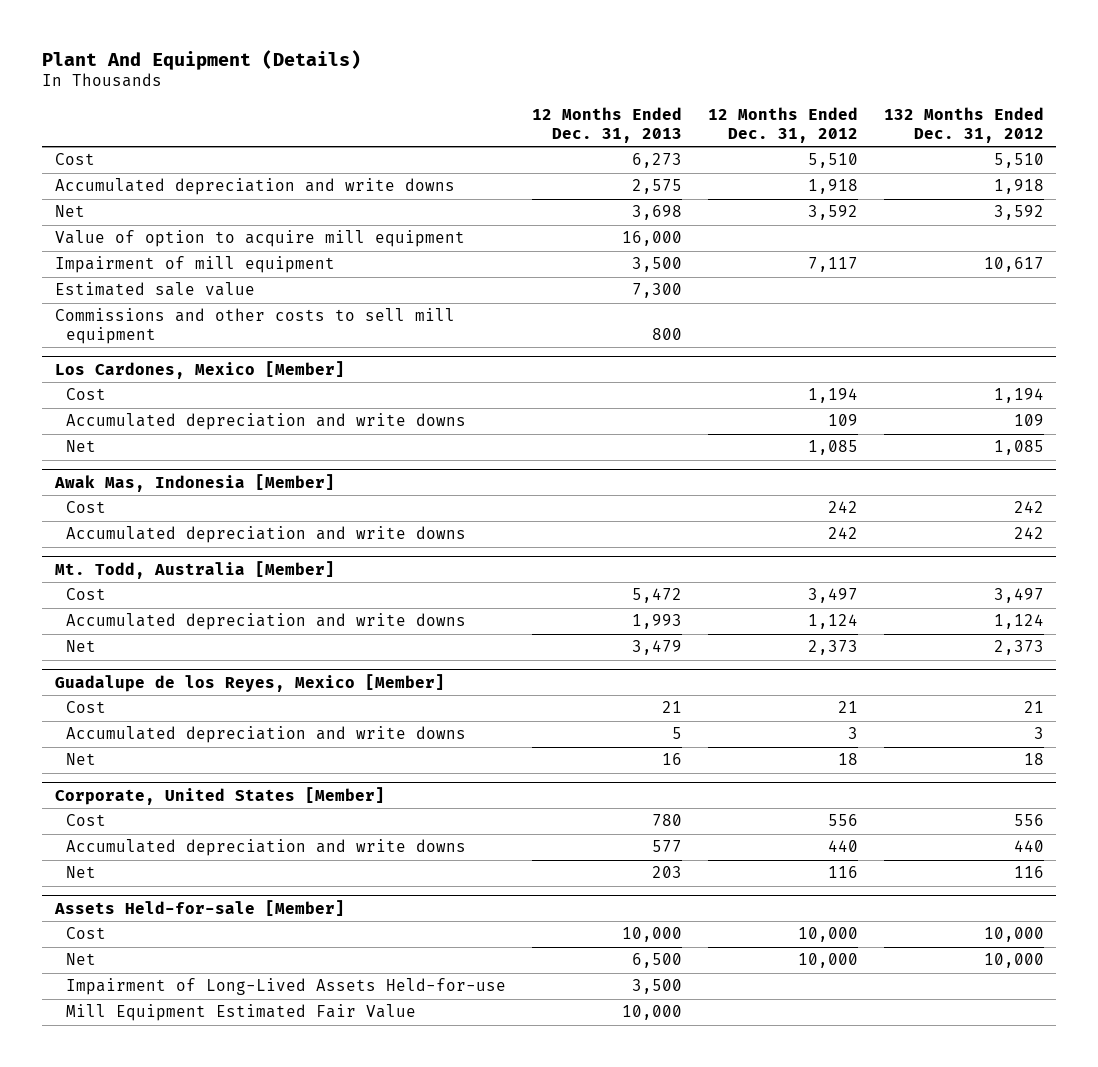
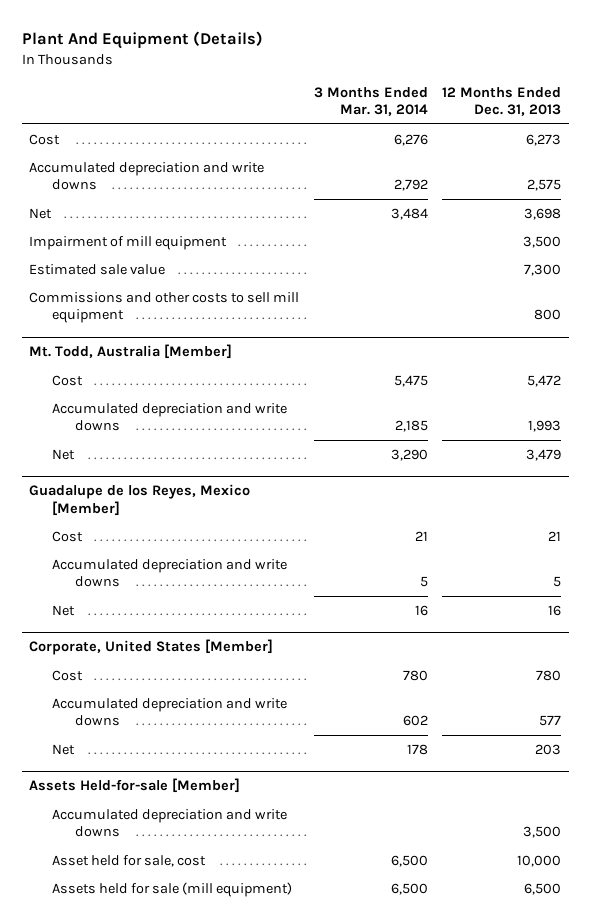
[707,107,858,143] 12 Months Ended Dec. 31, 2012 -> none
[883,107,1044,143] 132 Months Ended Dec. 31, 2012 -> none
none -> [313,86,428,117] 3 Months Ended Mar. 31, 2014
[54,230,465,248] Value of option to acquire mill equipment -> none
[54,360,345,379] Los Cardones, Mexico [Member] -> none
[65,388,106,401] Cost -> none
[65,413,466,431] Accumulated depreciation and write downs -> none
[65,440,96,453] Net -> none
[53,473,335,492] Awak Mas, Indonesia [Member] -> none
[65,501,106,514] Cost -> none
[65,526,466,544] Accumulated depreciation and write downs -> none
[65,927,106,940] Cost -> none
[65,953,96,966] Net -> none
[65,978,506,996] Impairment of Long-Lived Assets Held-for-use -> none
[65,1004,416,1022] Mill Equipment Estimated Fair Value -> none
none -> [52,808,288,837] Accumulated depreciation and write downs
none -> [52,854,207,867] Asset held for sale, cost
none -> [52,881,293,897] Assets held for sale (mill equipment)

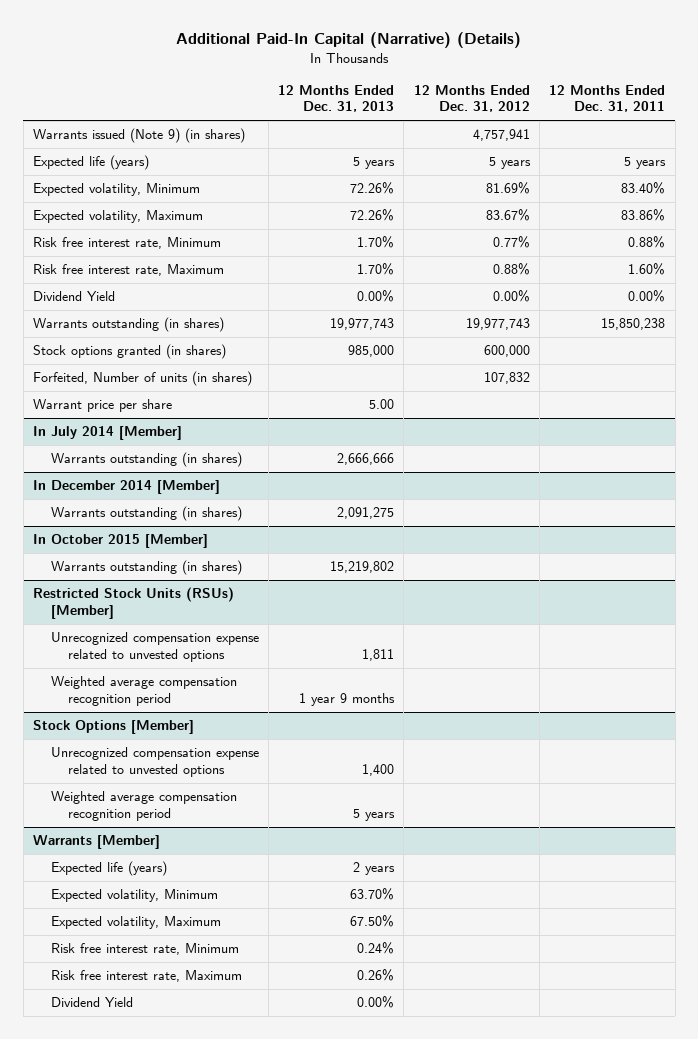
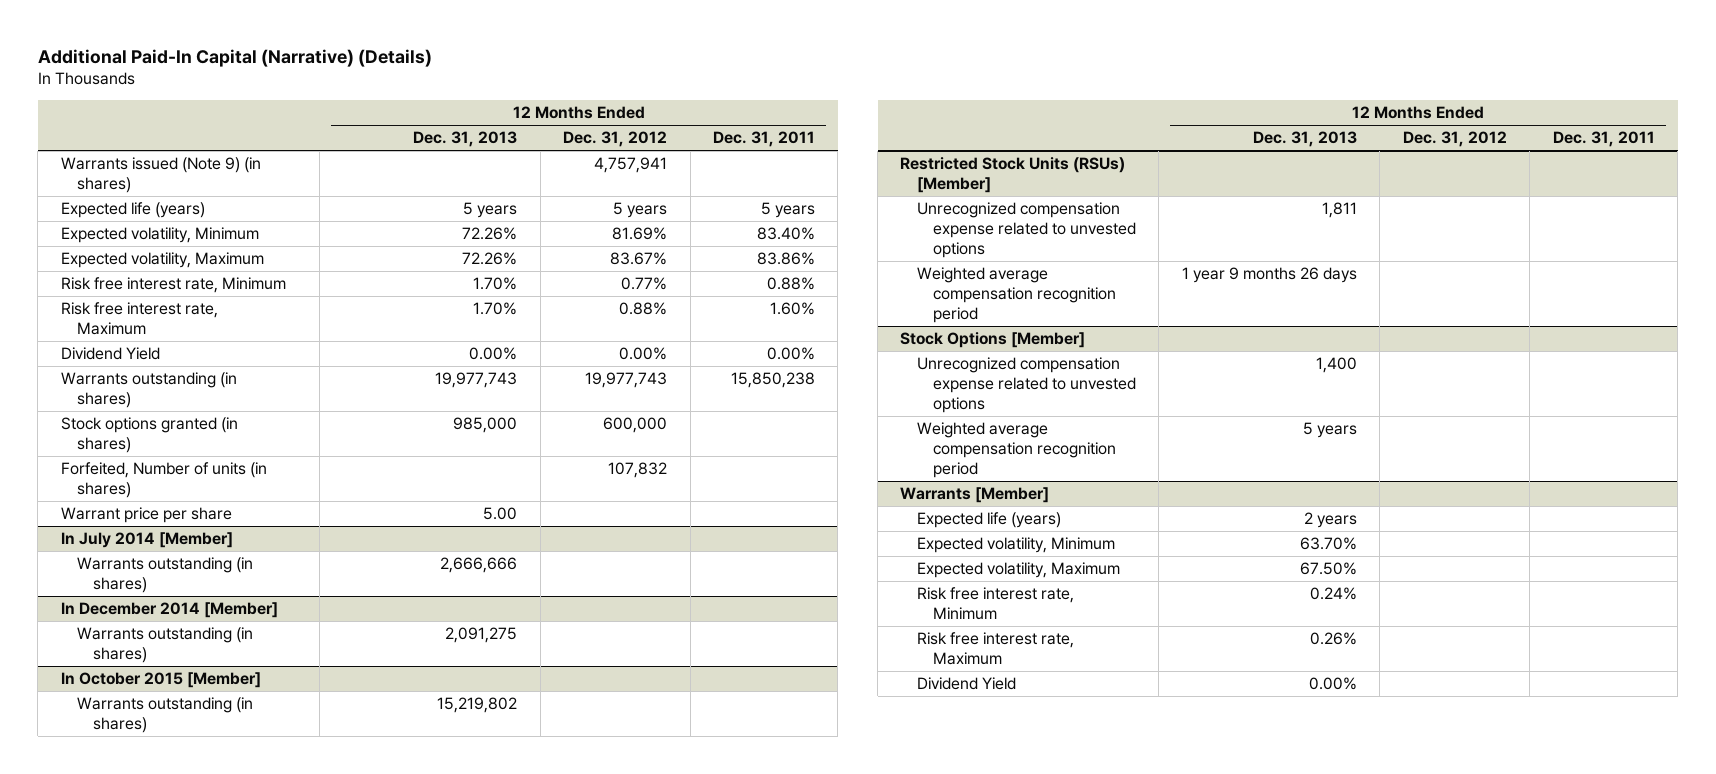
[299,692,396,706] 1 year 9 months -> [1181,267,1357,284] 1 year 9 months 26 days

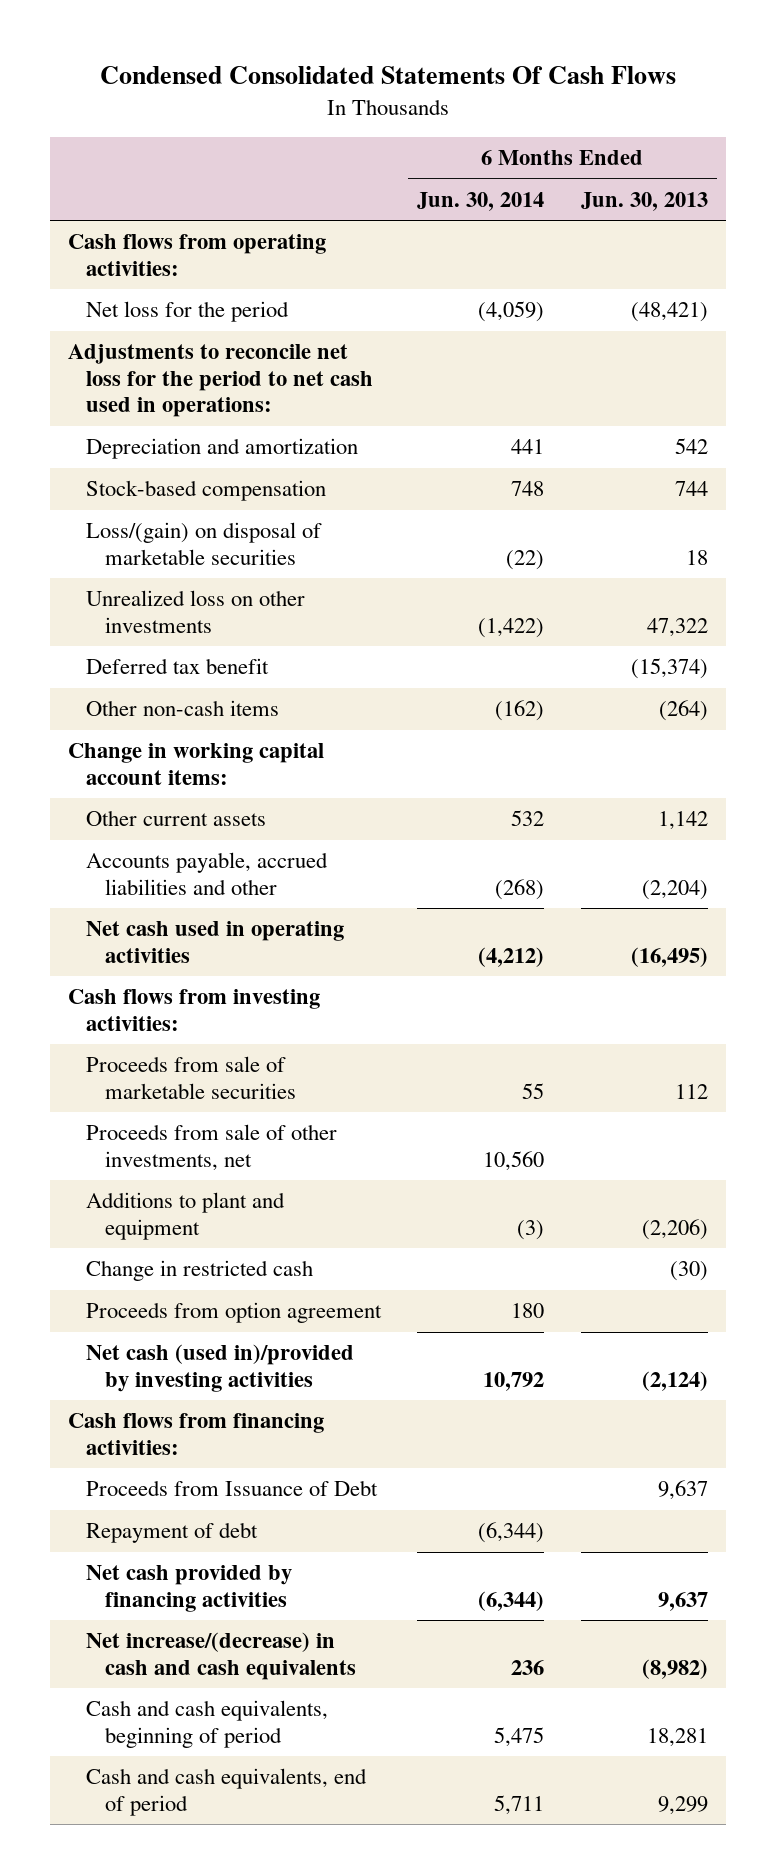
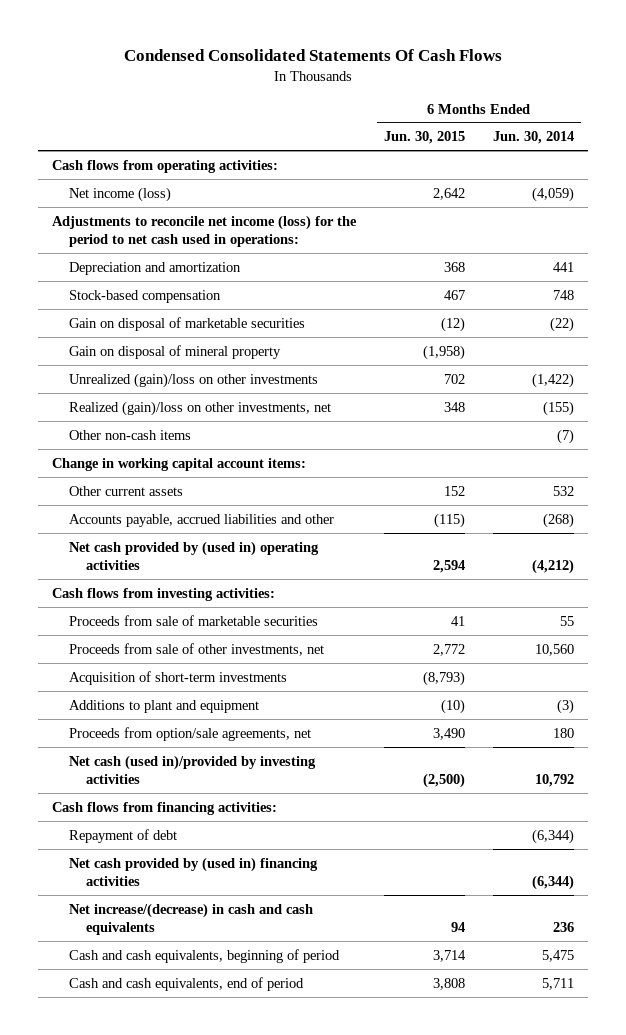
[580,192,708,212] Jun. 30, 2013 -> none
none -> [383,131,465,145] Jun. 30, 2015
[86,301,290,323] Net loss for the period -> [68,186,171,202] Net income (loss)
[67,344,374,418] Adjustments to reconcile net loss for the period to net cash used in operations: -> [51,214,357,247] Adjustments to reconcile net income (loss) for the period to net cash used in operations:
[86,658,270,675] Deferred tax benefit -> none
[86,522,323,565] Loss/(gain) on disposal of marketable securities -> [68,316,305,331] Gain on disposal of marketable securities
none -> [68,344,281,359] Gain on disposal of mineral property
[86,590,306,633] Unrealized loss on other investments -> [68,372,318,388] Unrealized (gain)/loss on other investments
none -> [68,400,331,416] Realized (gain)/loss on other investments, net
[495,700,545,722] (162) -> [556,428,574,444] (7)
[86,921,345,963] Net cash used in operating activities -> [68,540,319,570] Net cash provided by (used in) operating activities
none -> [68,670,287,685] Acquisition of short-term investments
[86,1260,314,1282] Change in restricted cash -> none
[86,1302,383,1324] Proceeds from option agreement -> [68,726,311,741] Proceeds from option/sale agreements, net
[86,1480,379,1497] Proceeds from Issuance of Debt -> none
[86,1565,293,1612] Net cash provided by financing activities -> [68,856,318,886] Net cash provided by (used in) financing activities

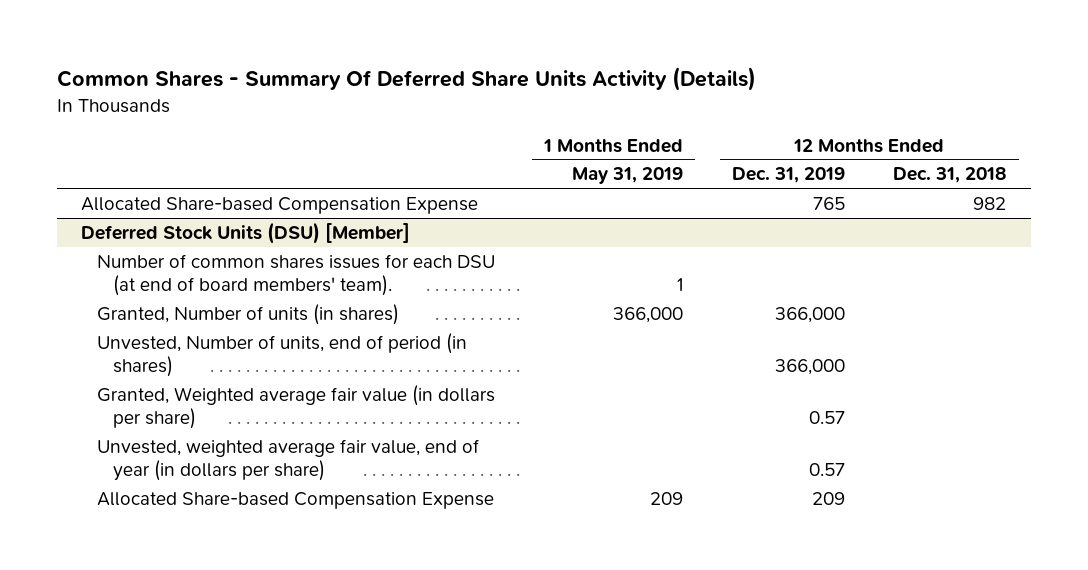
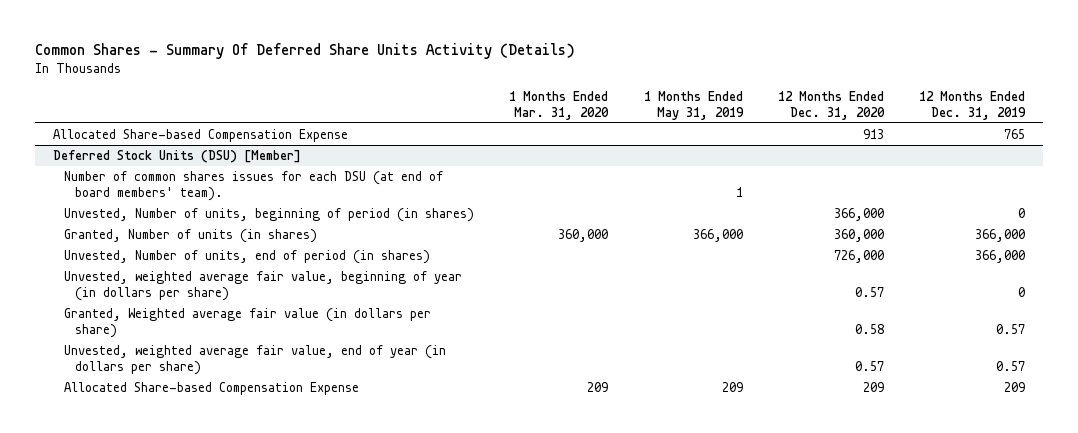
[893,167,1007,184] Dec. 31, 2018 -> none
none -> [509,90,610,120] 1 Months Ended Mar. 31, 2020
none -> [777,90,885,120] 12 Months Ended Dec. 31, 2020
none -> [63,207,474,222] Unvested, Number of units, beginning of period (in shares)
none -> [63,270,462,301] Unvested, weighted average fair value, beginning of year (in dollars per share)

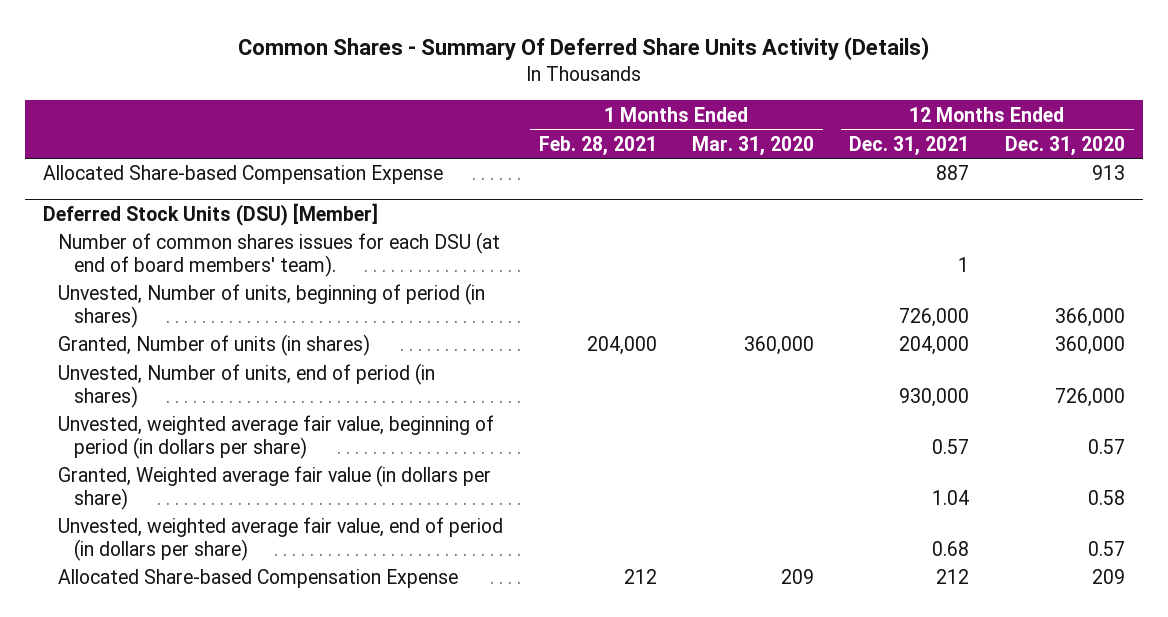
[643,90,744,120] 1 Months Ended May 31, 2019 -> none
[919,90,1027,120] 12 Months Ended Dec. 31, 2019 -> none
none -> [538,135,657,156] Feb. 28, 2021
none -> [849,135,970,156] Dec. 31, 2021
[63,270,462,301] Unvested, weighted average fair value, beginning of year (in dollars per share) -> [58,415,495,459] Unvested, weighted average fair value, beginning of period (in dollars per share)
[63,344,446,375] Unvested, weighted average fair value, end of year (in dollars per share) -> [58,517,504,561] Unvested, weighted average fair value, end of period (in dollars per share)

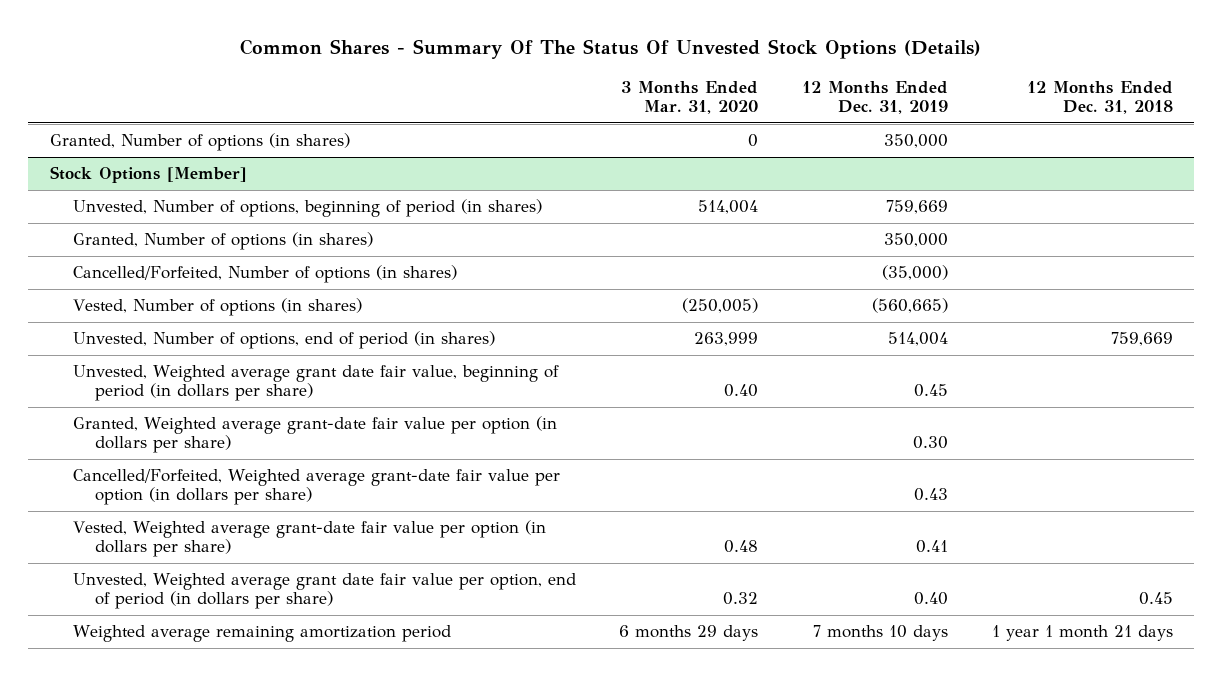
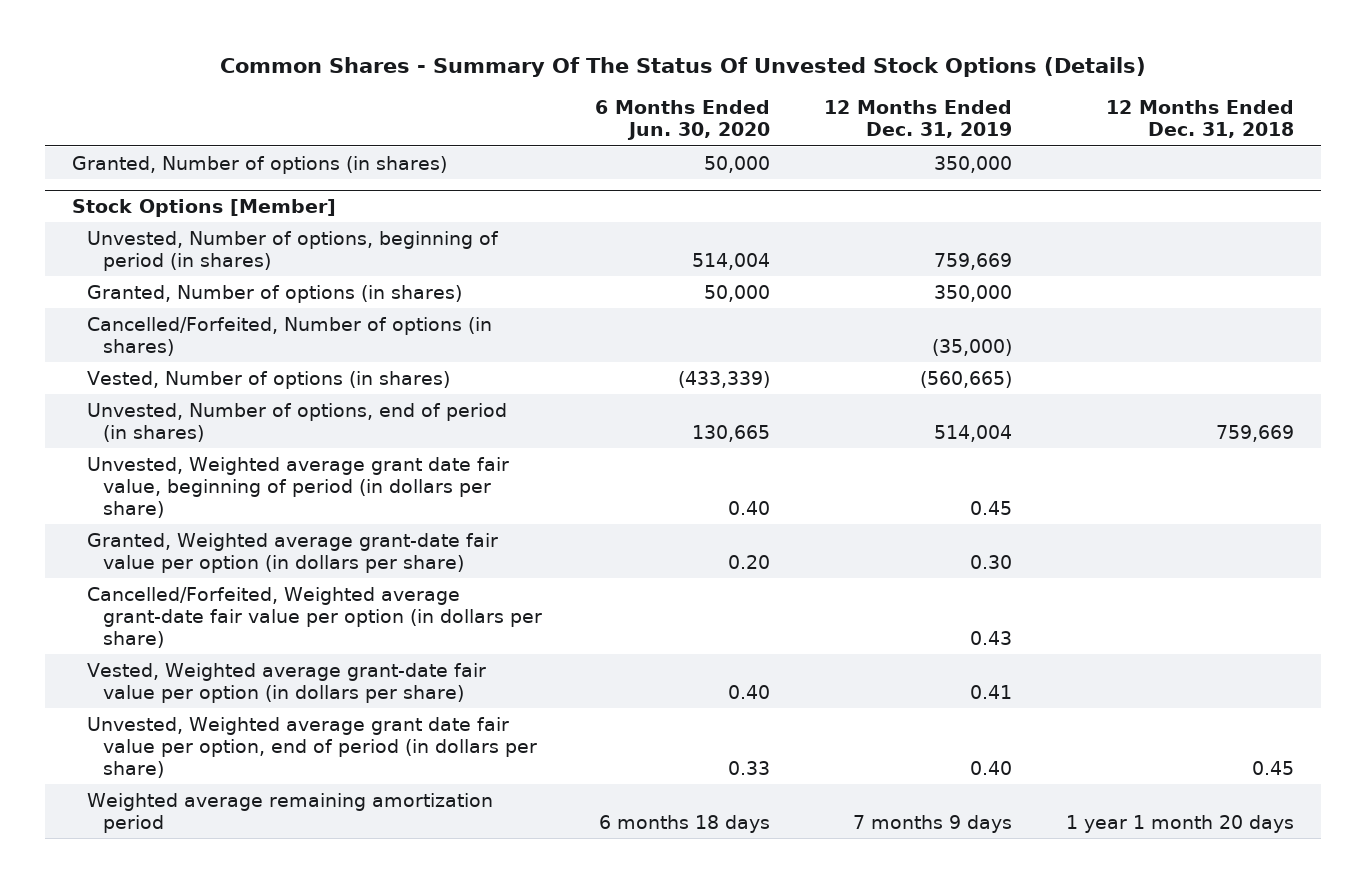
[621,80,759,115] 3 Months Ended Mar. 31, 2020 -> none
none -> [595,100,771,141] 6 Months Ended Jun. 30, 2020
[812,625,948,642] 7 months 10 days -> [853,814,1013,833] 7 months 9 days
[991,625,1173,642] 1 year 1 month 21 days -> [1065,814,1294,833] 1 year 1 month 20 days

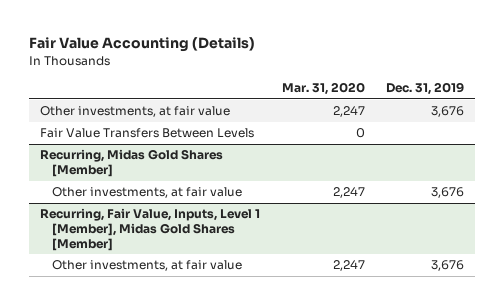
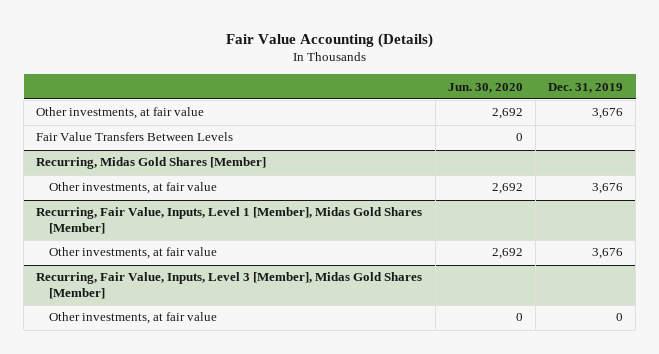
[281,82,365,96] Mar. 31, 2020 -> none
none -> [447,82,523,93] Jun. 30, 2020
none -> [36,272,423,299] Recurring, Fair Value, Inputs, Level 3 [Member], Midas Gold Shares [Member]
none -> [48,312,217,325] Other investments, at fair value

